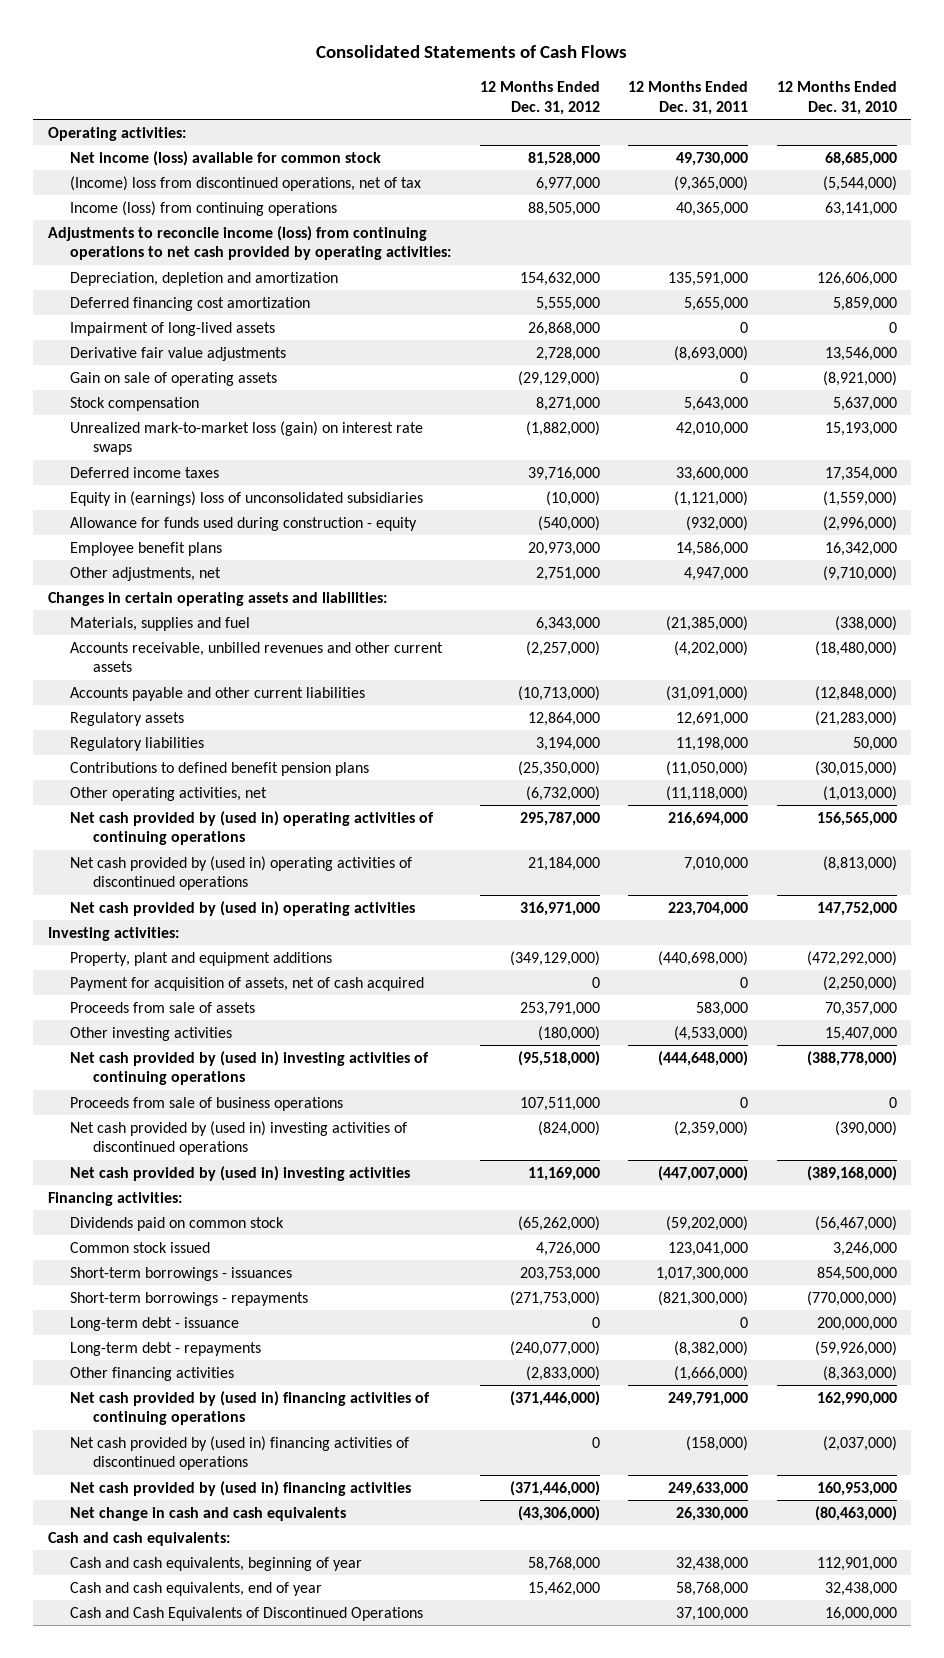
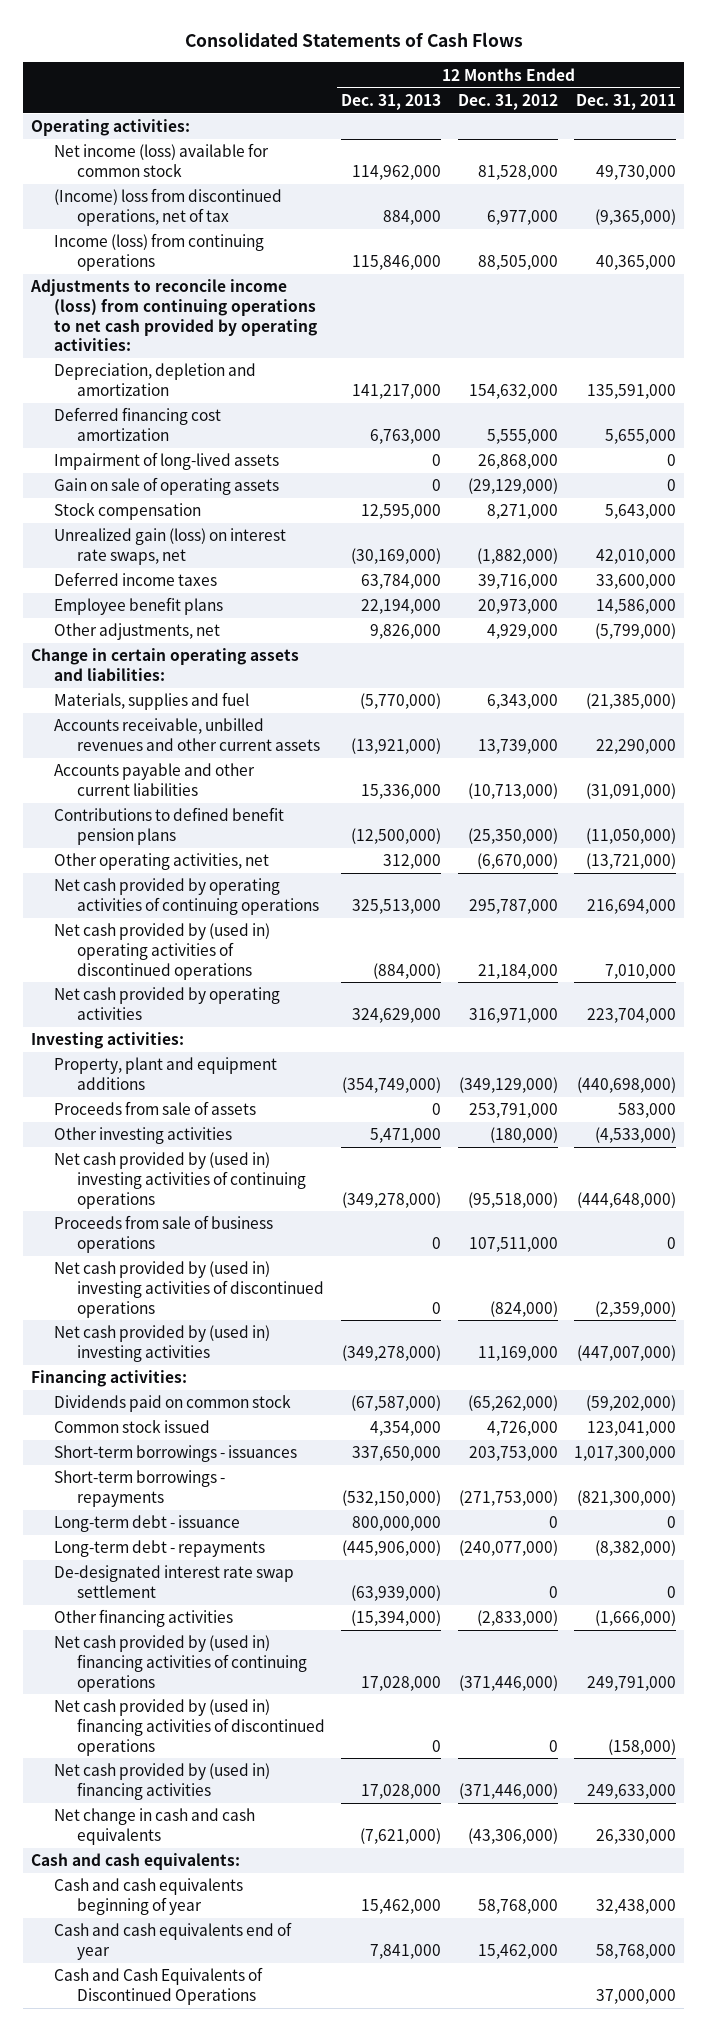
[776,81,897,115] 12 Months Ended Dec. 31, 2010 -> none
none -> [341,93,442,110] Dec. 31, 2013
[70,346,287,361] Derivative fair value adjustments -> none
[70,420,424,456] Unrealized mark-to-market loss (gain) on interest rate swaps -> [54,528,287,565] Unrealized gain (loss) on interest rate swaps, net
[70,490,424,506] Equity in (earnings) loss of unconsolidated subsidiaries -> none
[70,516,418,531] Allowance for funds used during construction - equity -> none
[535,566,600,581] 2,751,000 -> [486,624,558,640] 4,929,000
[684,566,749,581] 4,947,000 -> [594,623,676,640] (5,799,000)
[47,591,387,606] Changes in certain operating assets and liabilities: -> [31,648,300,681] Change in certain operating assets and liabilities:
[525,640,600,656] (2,257,000) -> [477,738,558,754] 13,739,000
[674,640,749,656] (4,202,000) -> [595,738,676,754] 22,290,000
[70,711,185,726] Regulatory assets -> none
[70,736,205,751] Regulatory liabilities -> none
[525,785,600,801] (6,732,000) -> [476,853,558,870] (6,670,000)
[666,785,749,801] (11,118,000) -> [585,853,676,870] (13,721,000)
[70,810,435,846] Net cash provided by (used in) operating activities of continuing operations -> [54,878,319,915] Net cash provided by operating activities of continuing operations
[70,900,416,916] Net cash provided by (used in) operating activities -> [54,987,281,1020] Net cash provided by operating activities
[70,976,425,991] Payment for acquisition of assets, net of cash acquired -> none
none -> [54,1565,295,1598] De-designated interest rate swap settlement
[70,1556,363,1571] Cash and cash equivalents, beginning of year -> [54,1878,244,1915] Cash and cash equivalents beginning of year
[70,1581,323,1596] Cash and cash equivalents, end of year -> [54,1922,293,1960] Cash and cash equivalents end of year
[676,1606,749,1621] 37,100,000 -> [595,1988,676,2004] 37,000,000

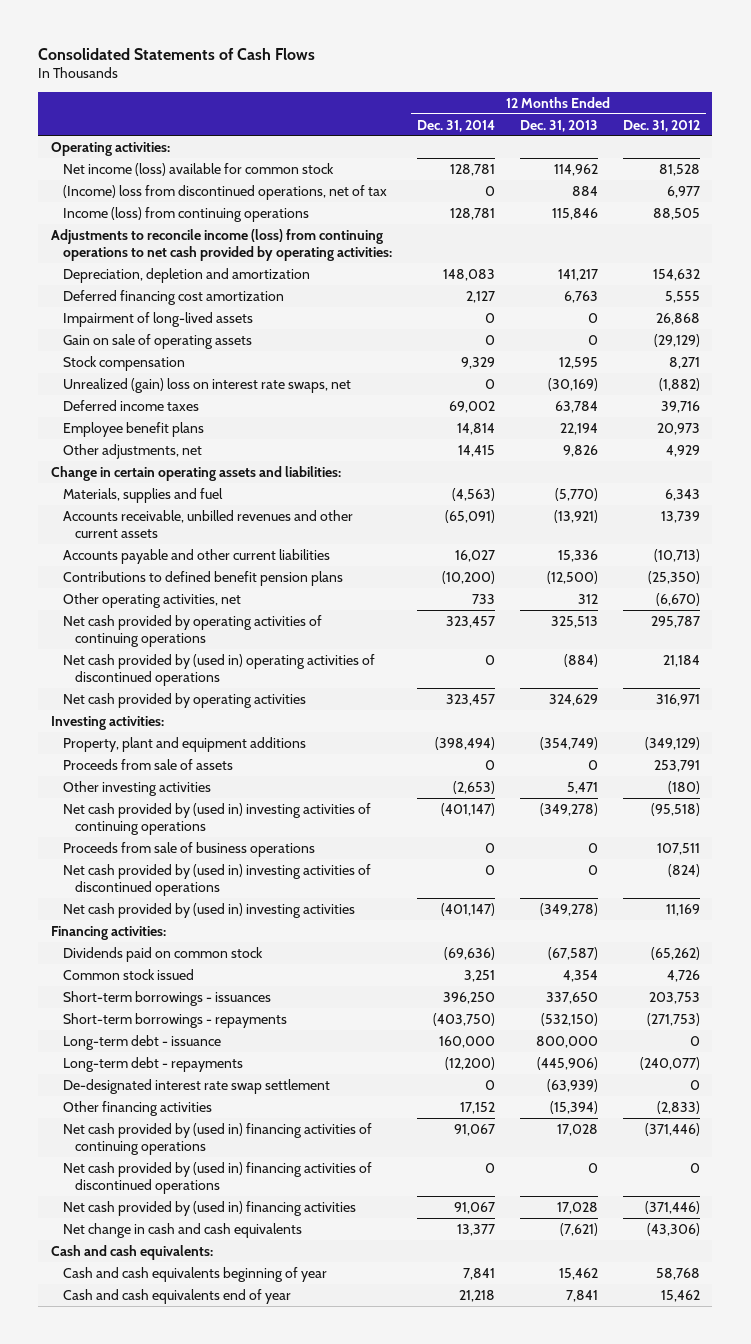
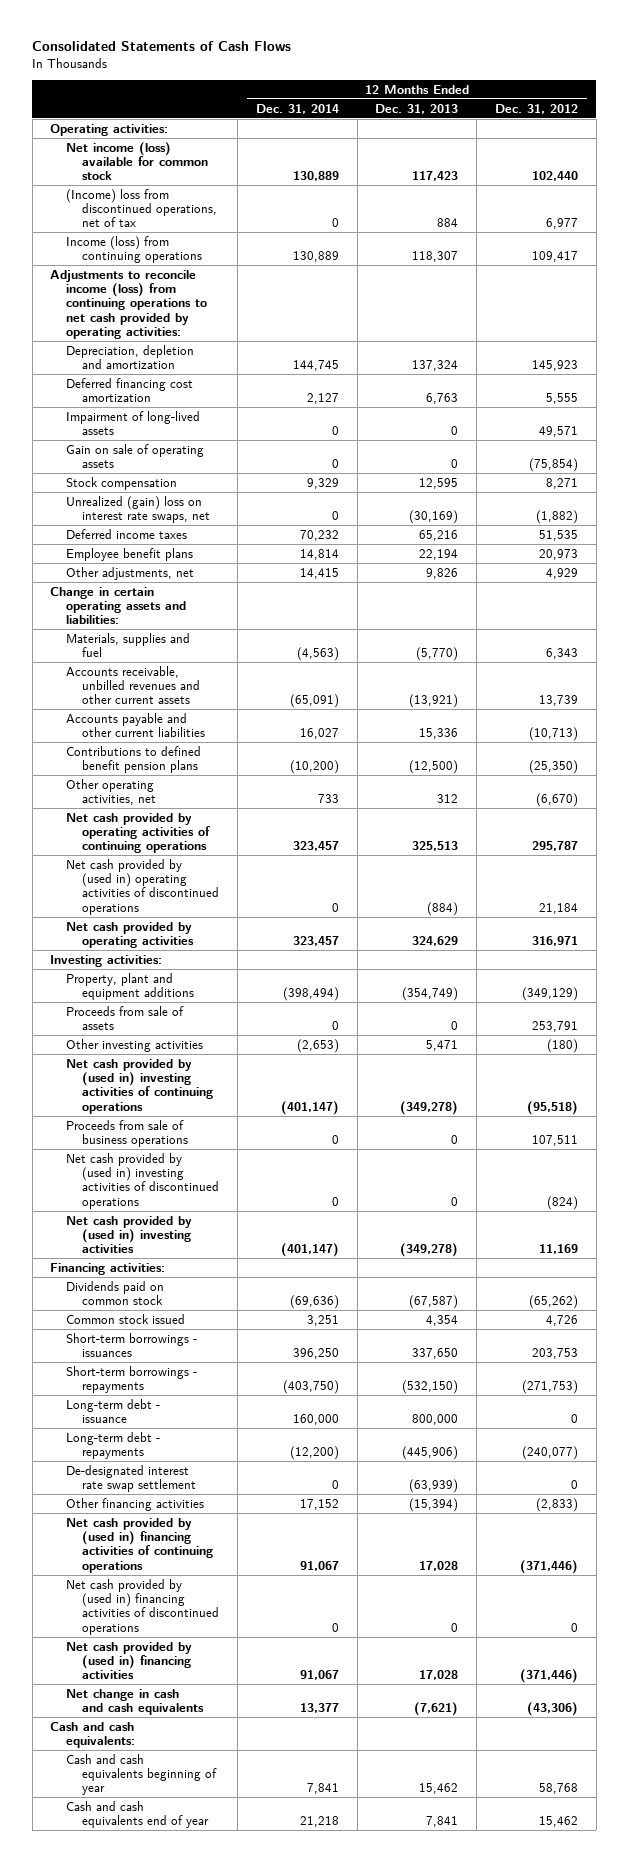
[449,163,495,176] 128,781 -> [292,171,339,182] 130,889
[553,163,598,176] 114,962 -> [412,171,459,182] 117,423
[658,163,700,176] 81,528 -> [531,171,578,182] 102,440
[449,207,495,220] 128,781 -> [292,251,339,263] 130,889
[551,207,598,220] 115,846 -> [412,251,459,263] 118,307
[652,207,700,220] 88,505 -> [531,251,578,263] 109,417
[442,268,495,281] 148,083 -> [292,360,339,372] 144,745
[557,268,598,281] 141,217 -> [412,360,459,372] 137,324
[652,268,700,281] 154,632 -> [531,360,578,372] 145,923
[655,312,700,325] 26,868 -> [538,426,578,438] 49,571
[653,333,700,347] (29,129) -> [528,458,578,473] (75,854)
[448,400,495,413] 69,002 -> [299,529,339,541] 70,232
[554,400,598,413] 63,784 -> [419,529,459,541] 65,216
[660,400,700,413] 39,716 -> [538,529,578,541] 51,535

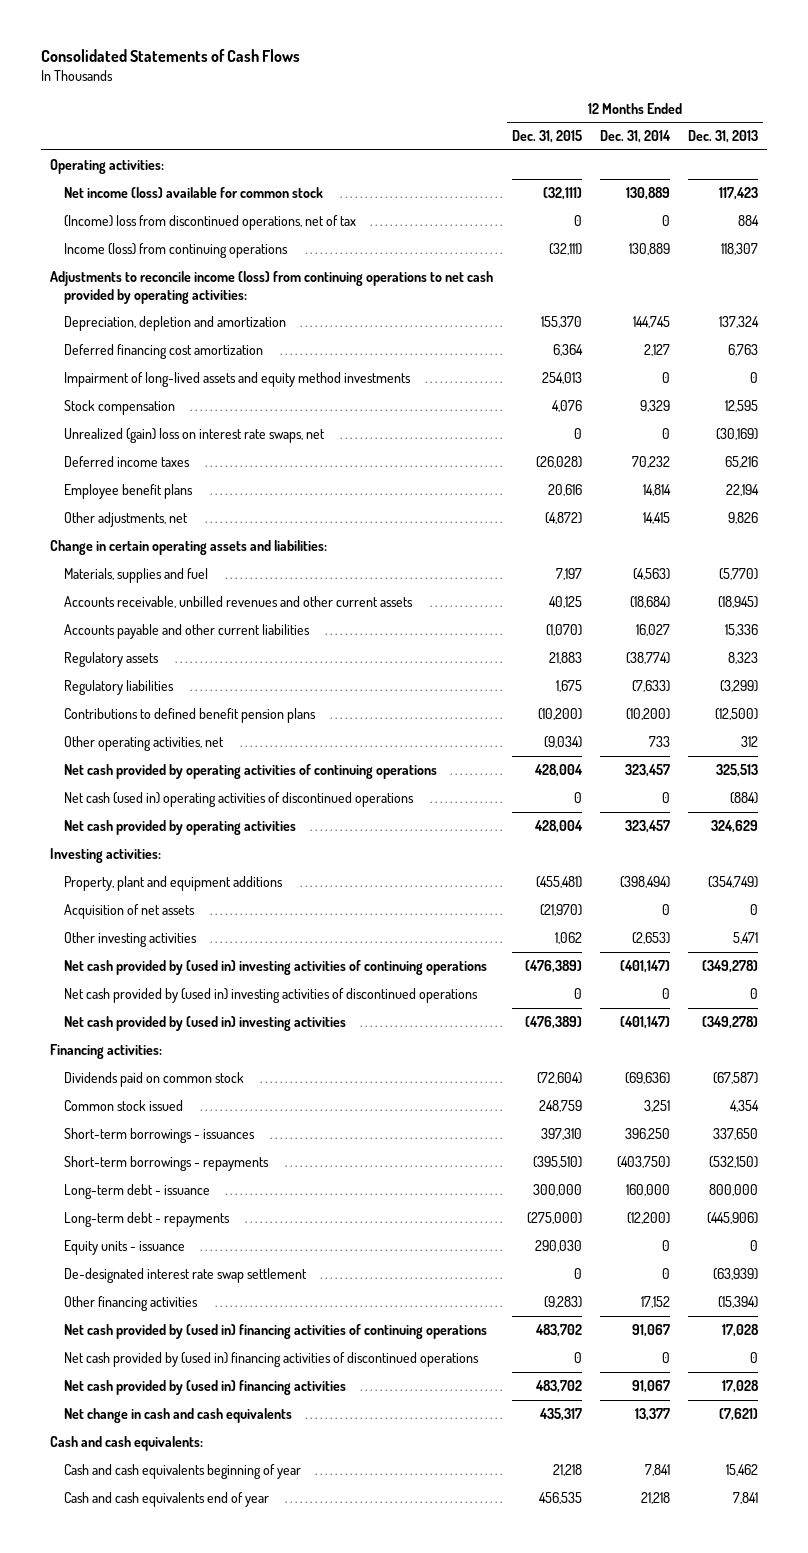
[494,103,578,114] Dec. 31, 2012 -> none
none -> [511,130,582,144] Dec. 31, 2015
[66,443,205,469] Gain on sale of operating assets -> none
[66,410,201,436] Impairment of long-lived assets -> [64,371,412,387] Impairment of long-lived assets and equity method investments
[289,694,339,709] (65,091) -> [629,595,670,608] (18,684)
[409,694,459,709] (13,921) -> [718,595,759,608] (18,945)
none -> [64,651,160,667] Regulatory assets
none -> [64,679,175,695] Regulatory liabilities
[66,858,220,915] Net cash provided by (used in) operating activities of discontinued operations -> [64,791,415,807] Net cash (used in) operating activities of discontinued operations
[66,1005,185,1031] Proceeds from sale of assets -> none
none -> [64,903,196,919] Acquisition of net assets
[66,1119,189,1148] Proceeds from sale of business operations -> none
none -> [64,1239,186,1255] Equity units - issuance

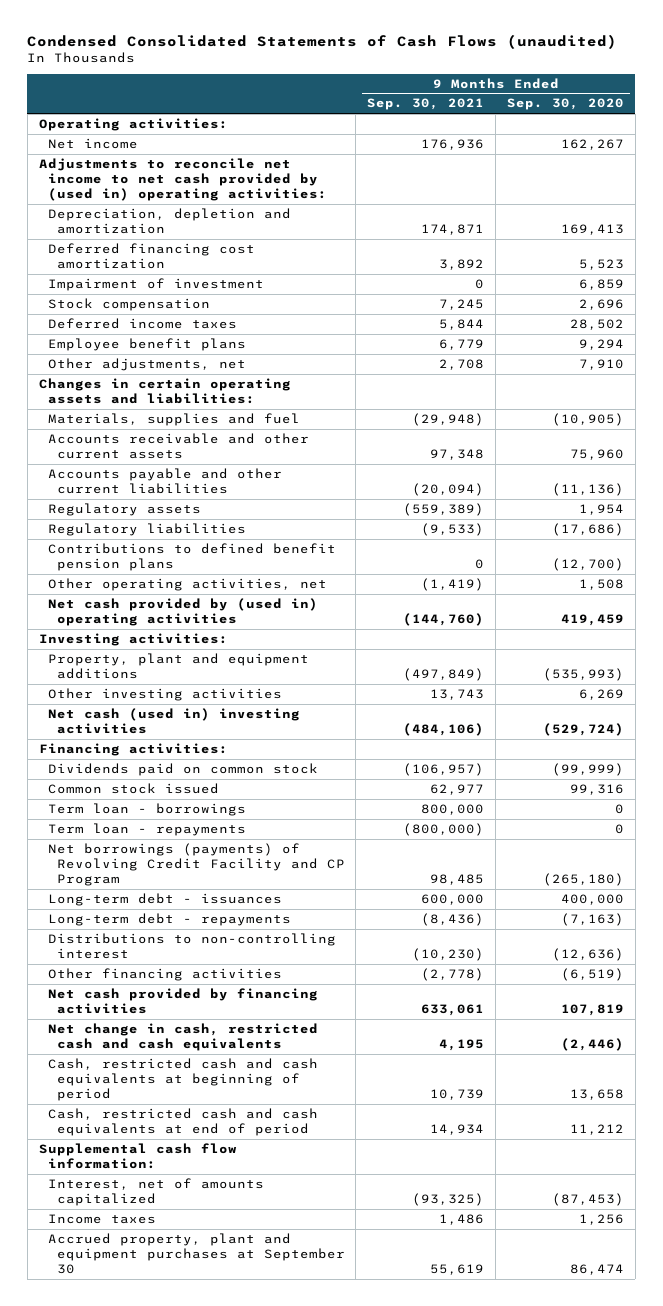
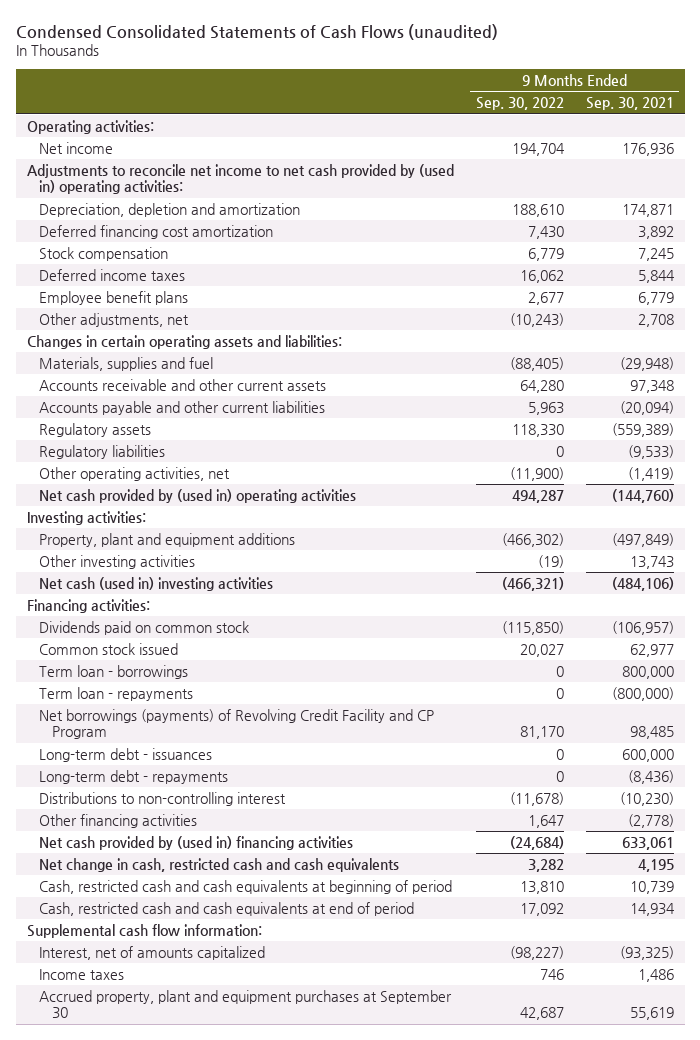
[506,98,624,111] Sep. 30, 2020 -> none
none -> [475,97,564,111] Sep. 30, 2022
[47,278,264,292] Impairment of investment -> none
[47,543,336,572] Contributions to defined benefit pension plans -> none
[47,988,318,1015] Net cash provided by financing activities -> [39,835,354,850] Net cash provided by (used in) financing activities

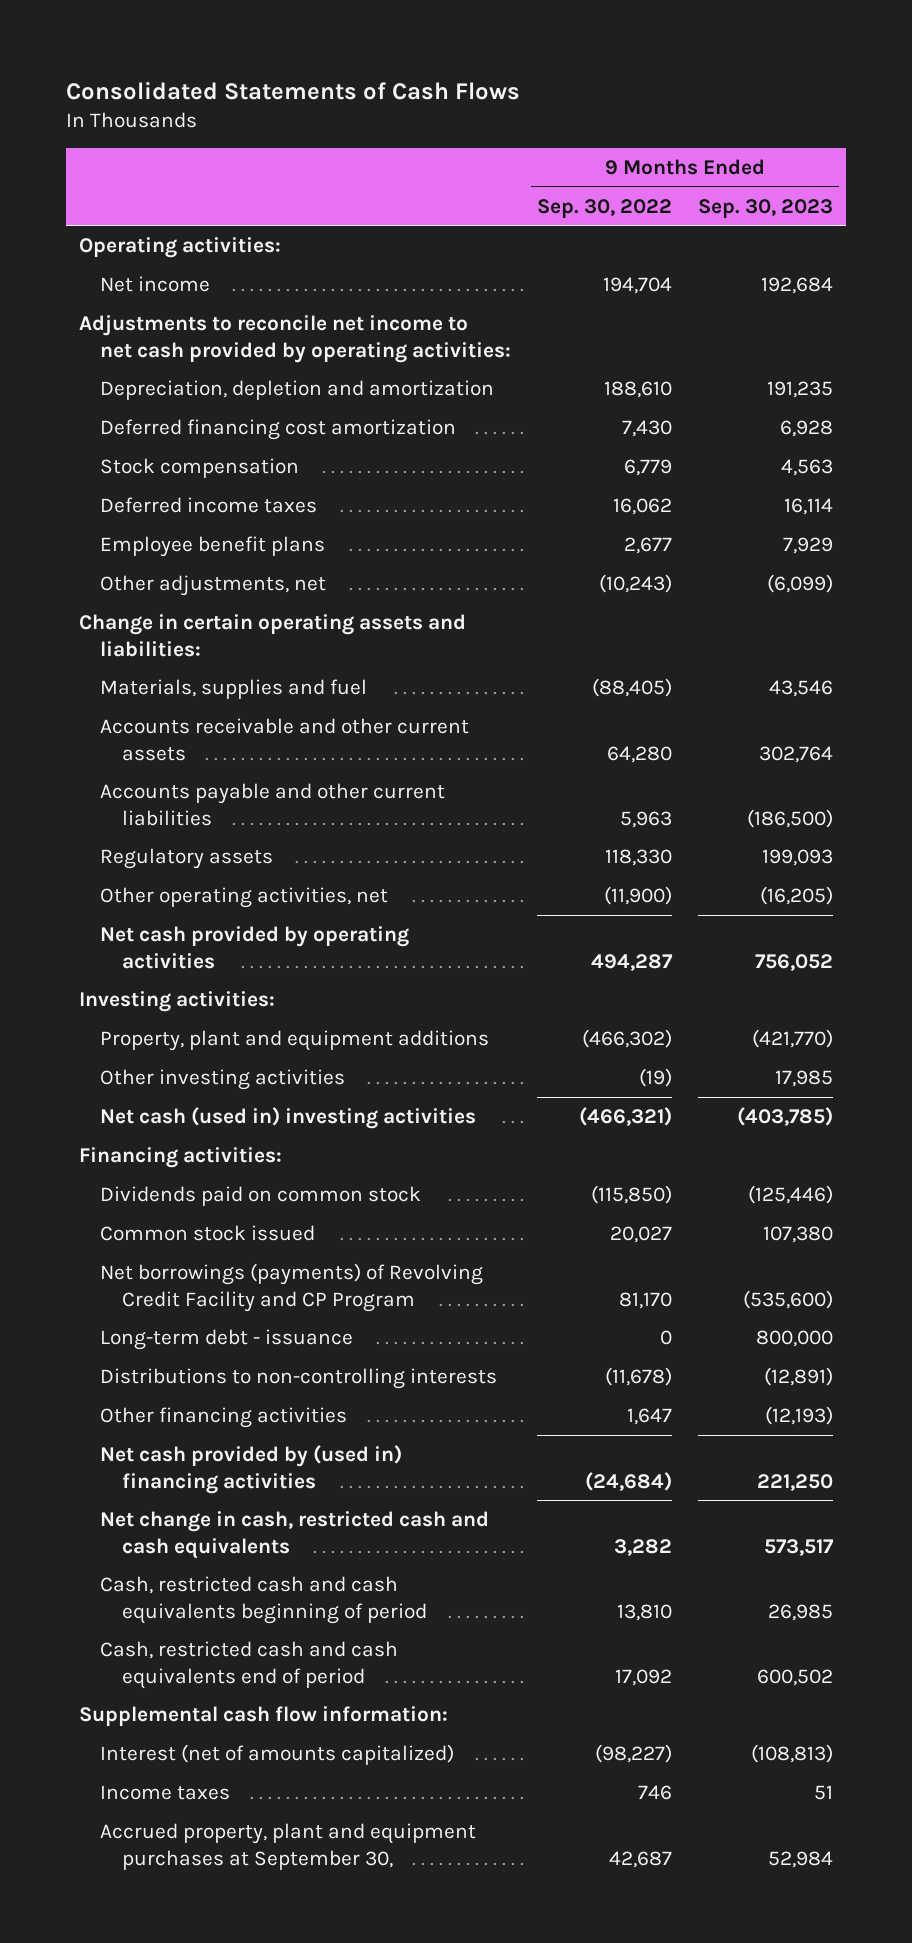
[15,23,498,40] Condensed Consolidated Statements of Cash Flows (unaudited) -> [66,80,521,100] Consolidated Statements of Cash Flows
[585,97,674,111] Sep. 30, 2021 -> none
none -> [697,198,833,218] Sep. 30, 2023
[26,163,454,195] Adjustments to reconcile net income to net cash provided by (used in) operating activities: -> [79,314,512,363] Adjustments to reconcile net income to net cash provided by operating activities:
[26,334,342,349] Changes in certain operating assets and liabilities: -> [79,613,467,657] Change in certain operating assets and liabilities:
[39,444,166,459] Regulatory liabilities -> none
[39,488,357,503] Net cash provided by (used in) operating activities -> [100,925,410,969] Net cash provided by operating activities
[39,664,189,679] Term loan - borrowings -> none
[39,686,194,701] Term loan - repayments -> none
[39,769,229,784] Long-term debt - repayments -> none
[39,747,213,762] Long-term debt - issuances -> [100,1328,354,1350] Long-term debt - issuance
[39,791,287,806] Distributions to non-controlling interest -> [100,1367,498,1389] Distributions to non-controlling interests
[39,879,453,894] Cash, restricted cash and cash equivalents at beginning of period -> [100,1575,427,1624] Cash, restricted cash and cash equivalents beginning of period
[39,901,415,916] Cash, restricted cash and cash equivalents at end of period -> [100,1640,399,1689] Cash, restricted cash and cash equivalents end of period
[39,945,266,960] Interest, net of amounts capitalized -> [100,1743,455,1765] Interest (net of amounts capitalized)
[39,989,453,1020] Accrued property, plant and equipment purchases at September 30 -> [100,1822,477,1870] Accrued property, plant and equipment purchases at September 30,

